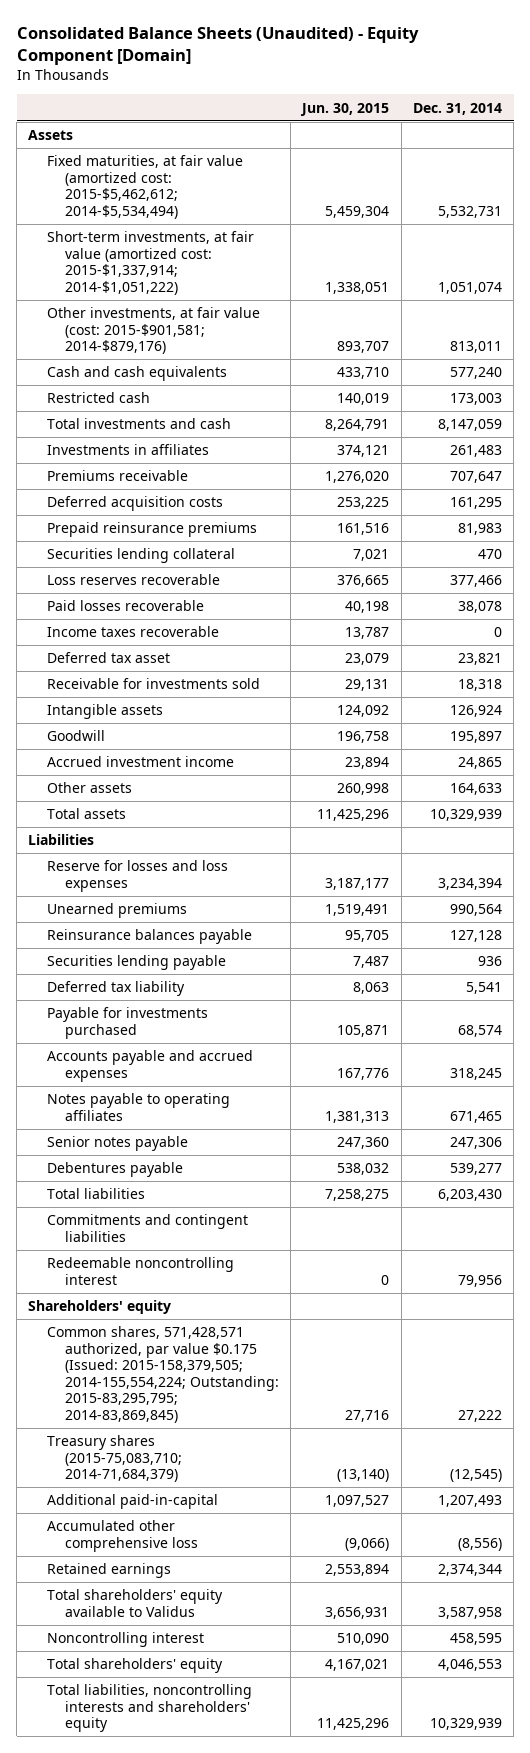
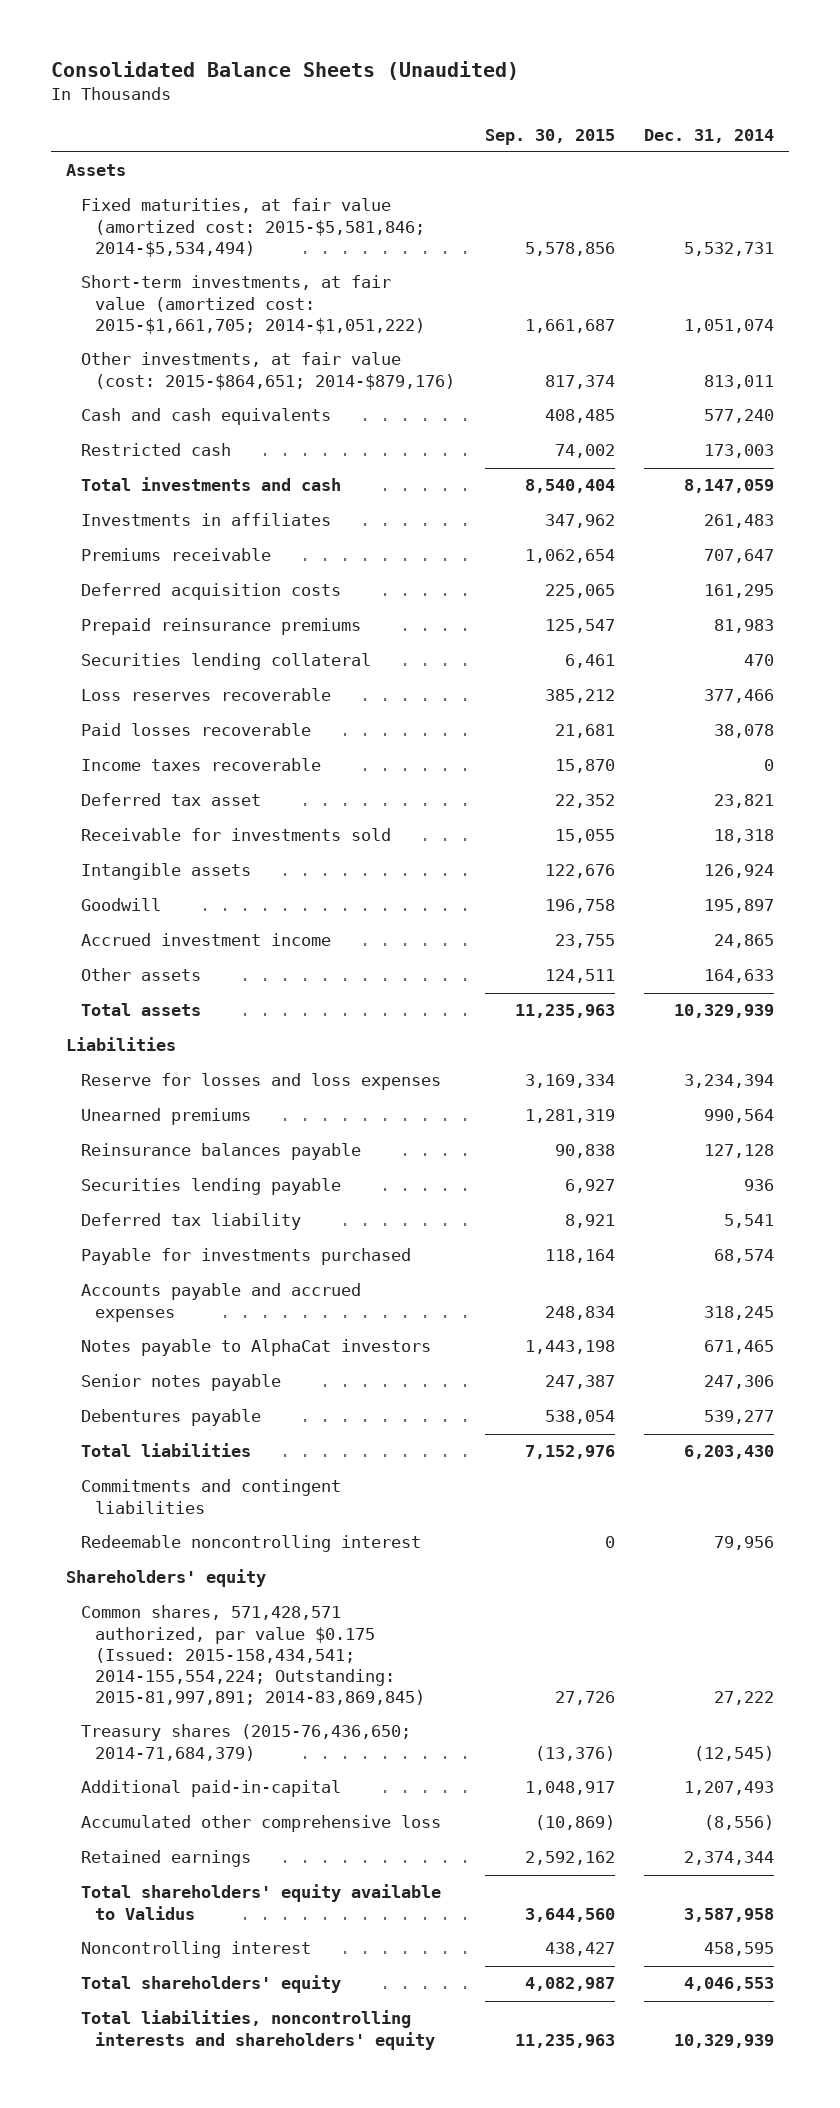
[16,26,419,65] Consolidated Balance Sheets (Unaudited) - Equity Component [Domain] -> [51,61,520,81] Consolidated Balance Sheets (Unaudited)
[300,102,390,116] Jun. 30, 2015 -> none
none -> [484,128,615,145] Sep. 30, 2015
[46,155,243,219] Fixed maturities, at fair value (amortized cost: 2015-$5,462,612; 2014-$5,534,494) -> [80,198,426,257] Fixed maturities, at fair value (amortized cost: 2015-$5,581,846; 2014-$5,534,494)
[46,231,254,295] Short-term investments, at fair value (amortized cost: 2015-$1,337,914; 2014-$1,051,222) -> [80,275,426,334] Short-term investments, at fair value (amortized cost: 2015-$1,661,705; 2014-$1,051,222)
[46,307,260,355] Other investments, at fair value (cost: 2015-$901,581; 2014-$879,176) -> [80,352,456,390] Other investments, at fair value (cost: 2015-$864,651; 2014-$879,176)
[46,1093,230,1121] Notes payable to operating affiliates -> [80,1339,431,1357] Notes payable to AlphaCat investors
[46,1326,279,1424] Common shares, 571,428,571 authorized, par value $0.175 (Issued: 2015-158,379,505; 2014-155,554,224; Outstanding: 2015-83,295,795; 2014-83,869,845) -> [80,1605,426,1706] Common shares, 571,428,571 authorized, par value $0.175 (Issued: 2015-158,434,541; 2014-155,554,224; Outstanding: 2015-81,997,891; 2014-83,869,845)
[46,1435,182,1483] Treasury shares (2015-75,083,710; 2014-71,684,379) -> [80,1724,411,1761] Treasury shares (2015-76,436,650; 2014-71,684,379)

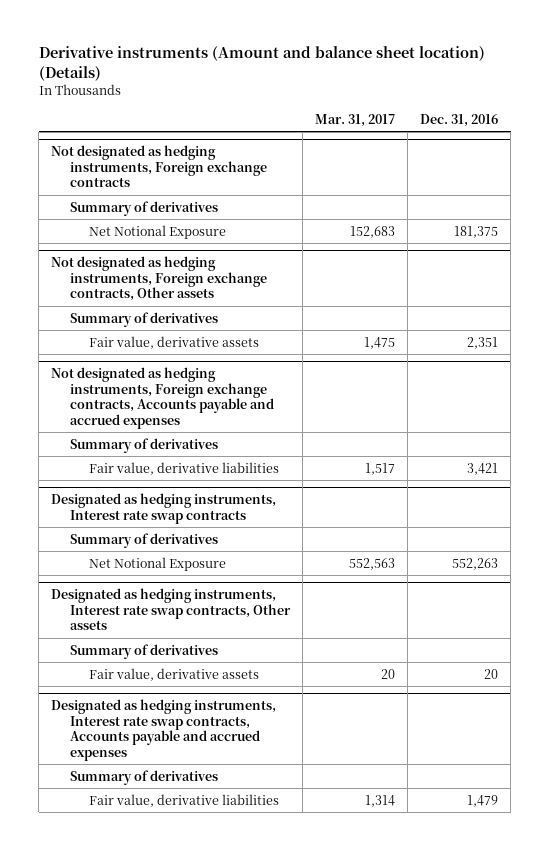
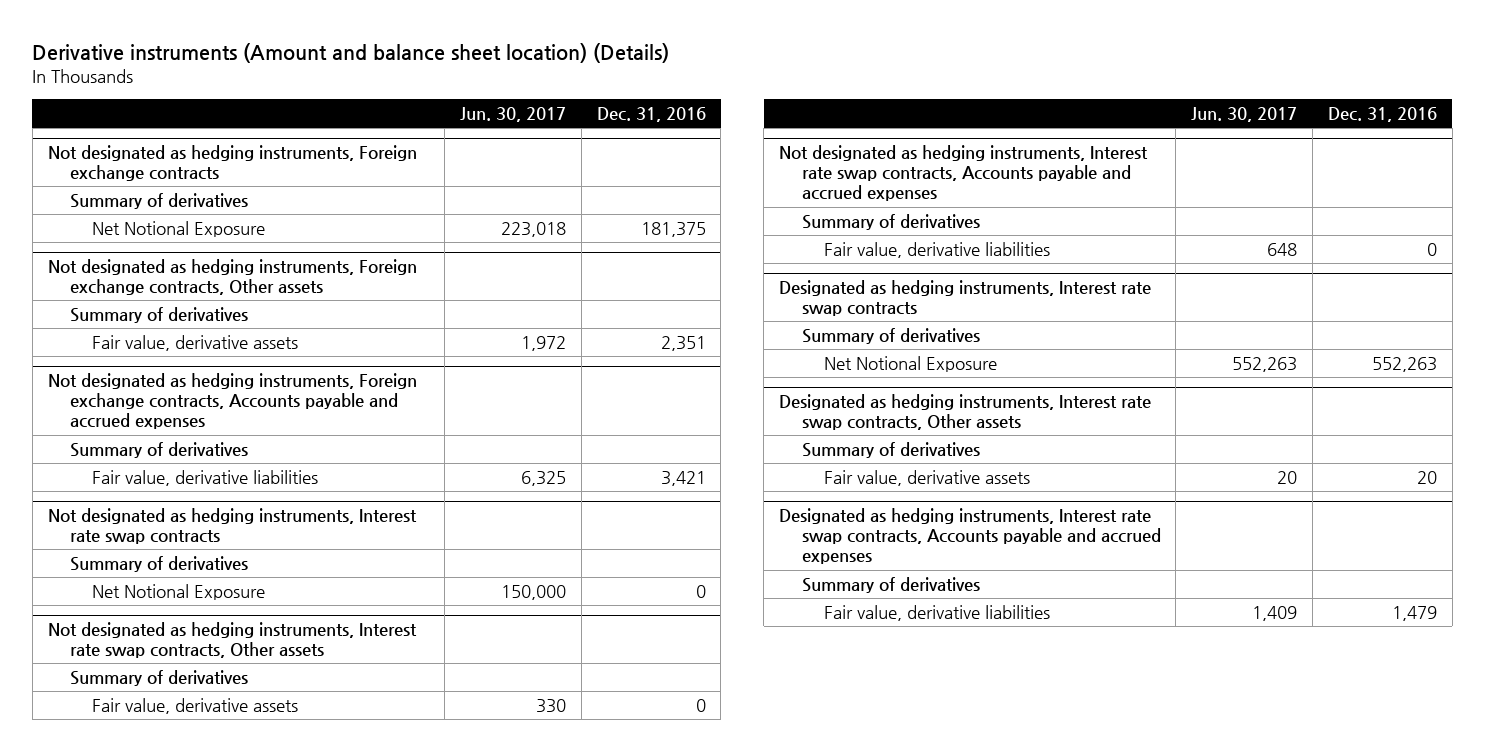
[315,113,396,127] Mar. 31, 2017 -> none
none -> [459,107,566,123] Jun. 30, 2017
none -> [47,508,417,545] Not designated as hedging instruments, Interest rate swap contracts
none -> [70,556,249,573] Summary of derivatives
none -> [92,584,266,601] Net Notional Exposure
none -> [47,622,417,659] Not designated as hedging instruments, Interest rate swap contracts, Other assets
none -> [70,670,249,687] Summary of derivatives
none -> [92,698,299,715] Fair value, derivative assets
none -> [779,145,1149,202] Not designated as hedging instruments, Interest rate swap contracts, Accounts payable and accrued expenses
none -> [801,214,980,231] Summary of derivatives
none -> [824,242,1051,259] Fair value, derivative liabilities

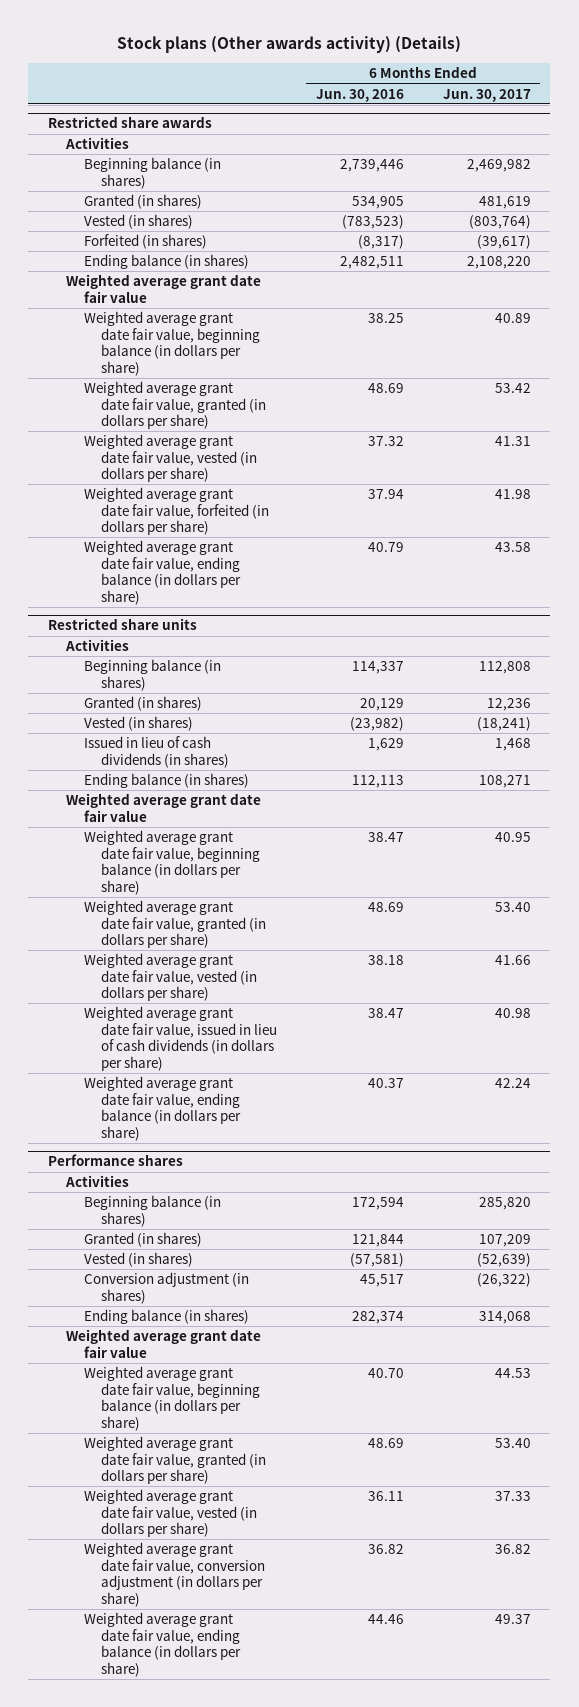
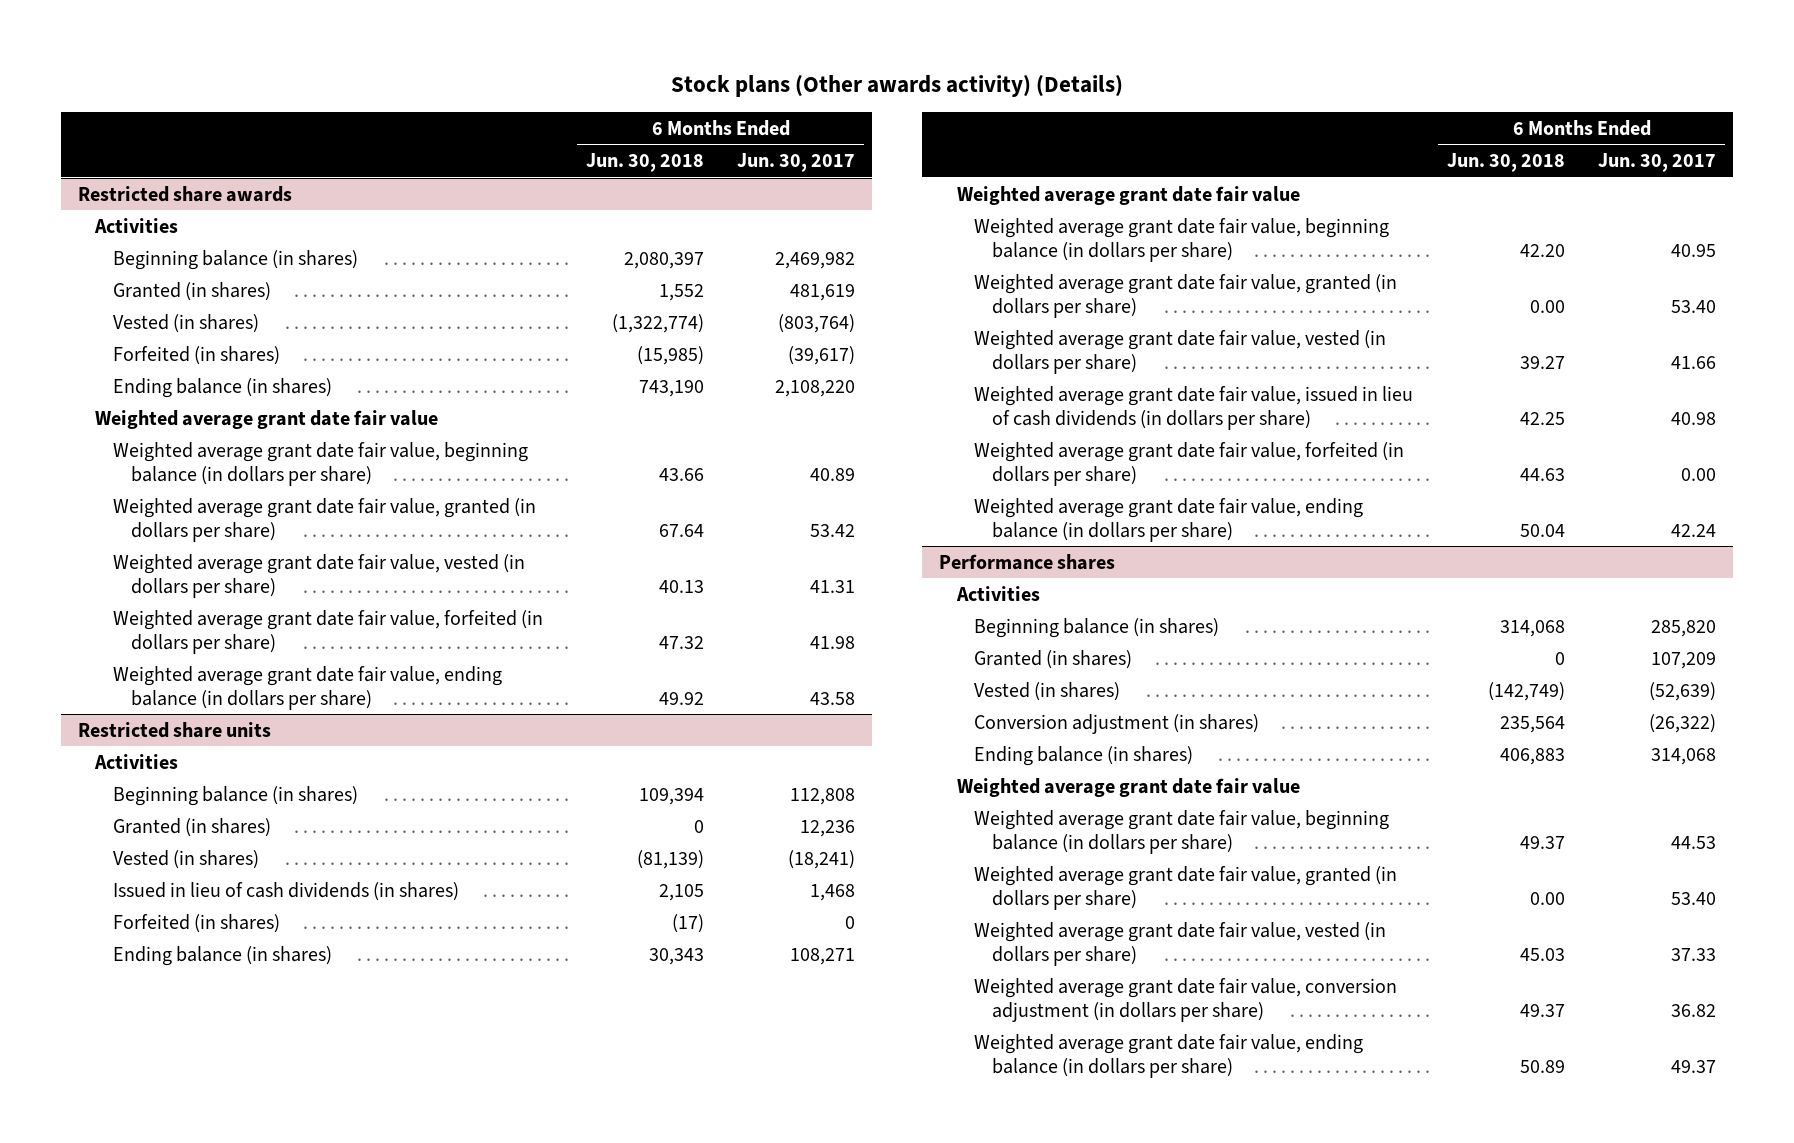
[316,88,405,102] Jun. 30, 2016 -> none
none -> [585,153,704,173] Jun. 30, 2018
none -> [113,913,281,933] Forfeited (in shares)
none -> [974,441,1405,486] Weighted average grant date fair value, forfeited (in dollars per share)

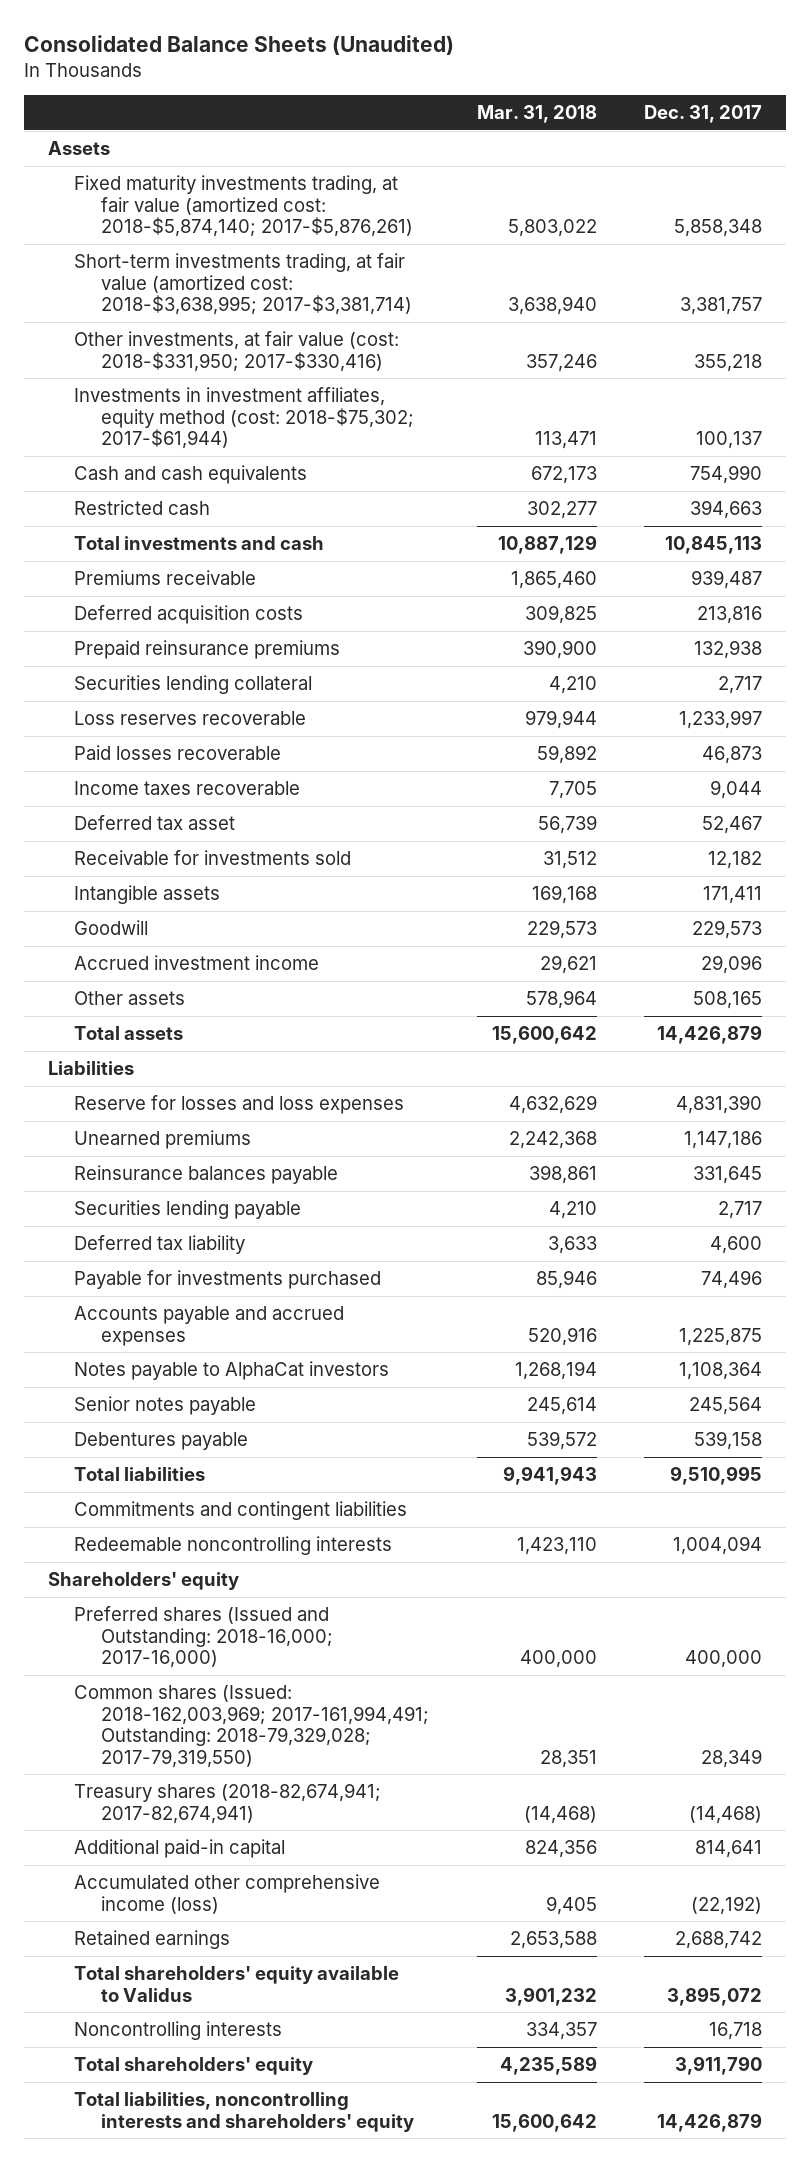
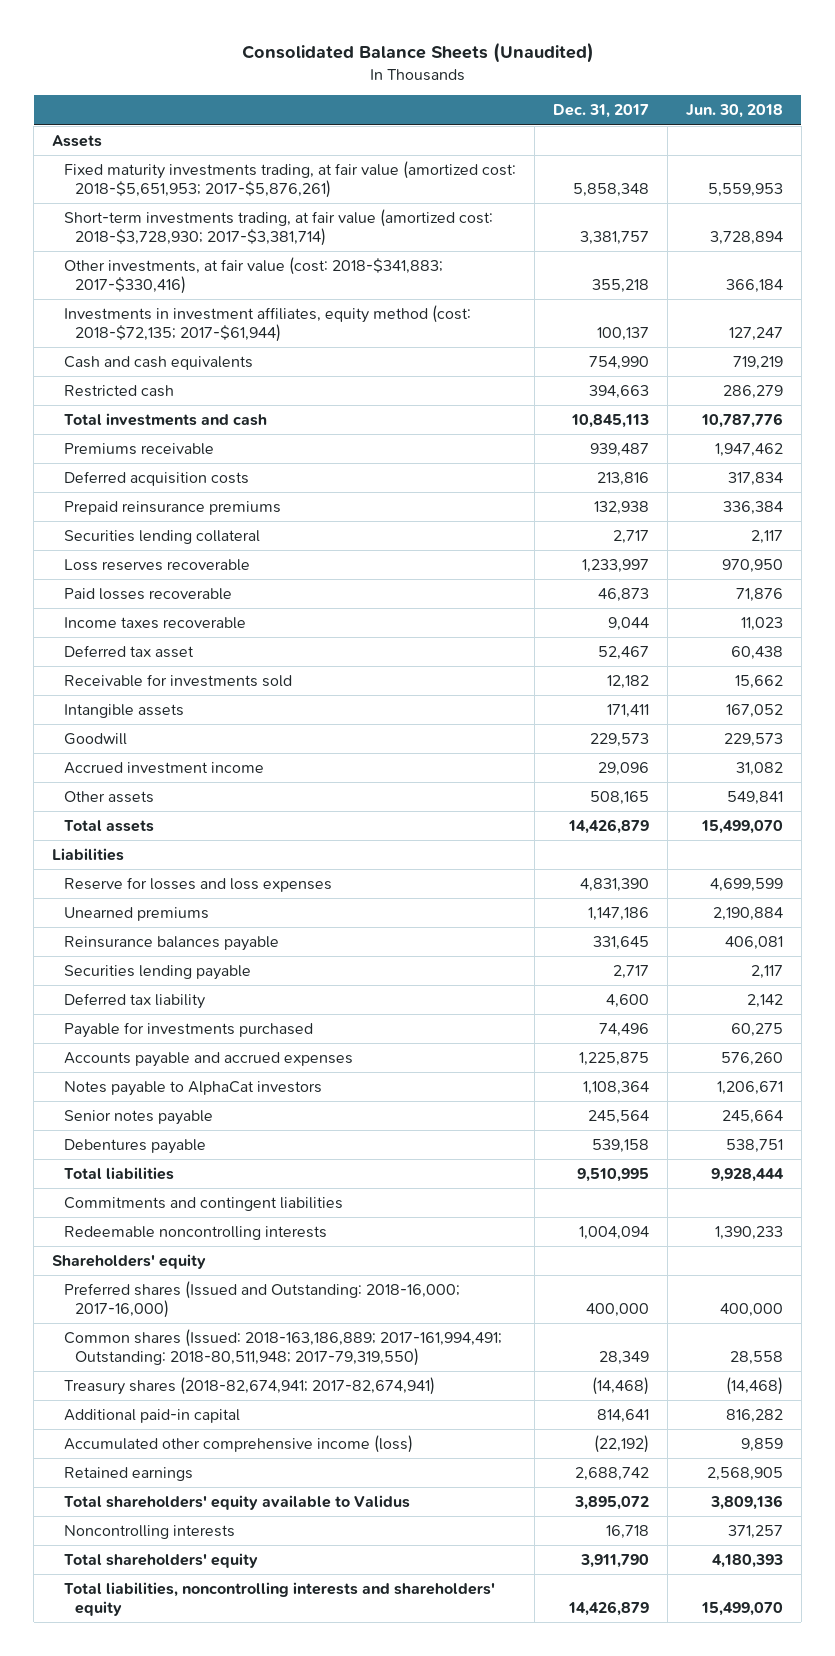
[476,105,597,124] Mar. 31, 2018 -> none
none -> [685,104,783,119] Jun. 30, 2018
[74,174,414,238] Fixed maturity investments trading, at fair value (amortized cost: 2018-$5,874,140; 2017-$5,876,261) -> [63,160,516,198] Fixed maturity investments trading, at fair value (amortized cost: 2018-$5,651,953; 2017-$5,876,261)
[74,252,413,316] Short-term investments trading, at fair value (amortized cost: 2018-$3,638,995; 2017-$3,381,714) -> [63,208,493,246] Short-term investments trading, at fair value (amortized cost: 2018-$3,728,930; 2017-$3,381,714)
[74,330,400,372] Other investments, at fair value (cost: 2018-$331,950; 2017-$330,416) -> [63,256,443,294] Other investments, at fair value (cost: 2018-$341,883; 2017-$330,416)
[74,386,415,450] Investments in investment affiliates, equity method (cost: 2018-$75,302; 2017-$61,944) -> [63,304,471,342] Investments in investment affiliates, equity method (cost: 2018-$72,135; 2017-$61,944)
[74,1684,430,1768] Common shares (Issued: 2018-162,003,969; 2017-161,994,491; Outstanding: 2018-79,329,028; 2017-79,319,550) -> [63,1328,502,1366] Common shares (Issued: 2018-163,186,889; 2017-161,994,491; Outstanding: 2018-80,511,948; 2017-79,319,550)

